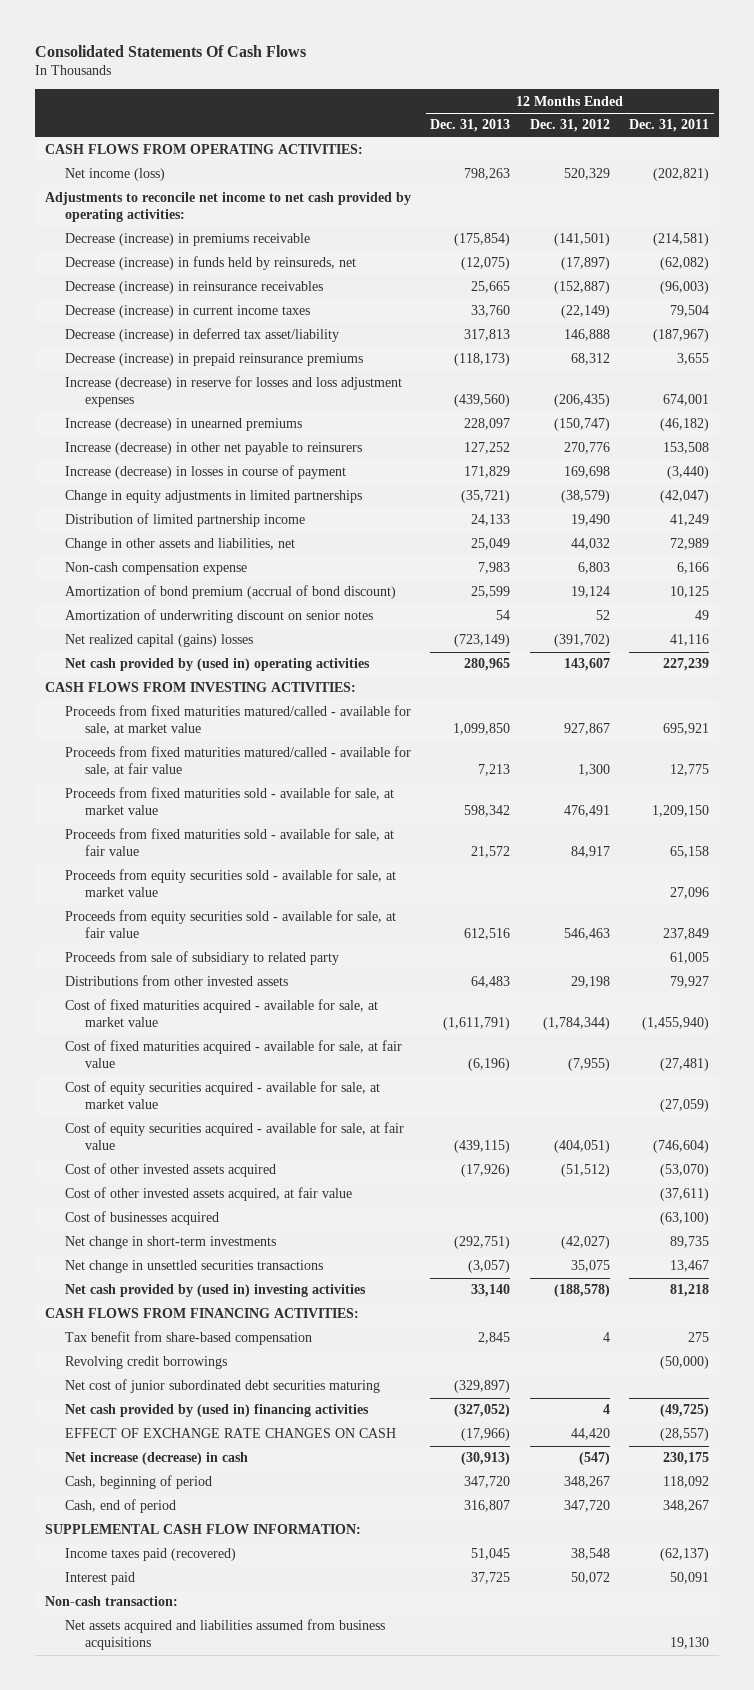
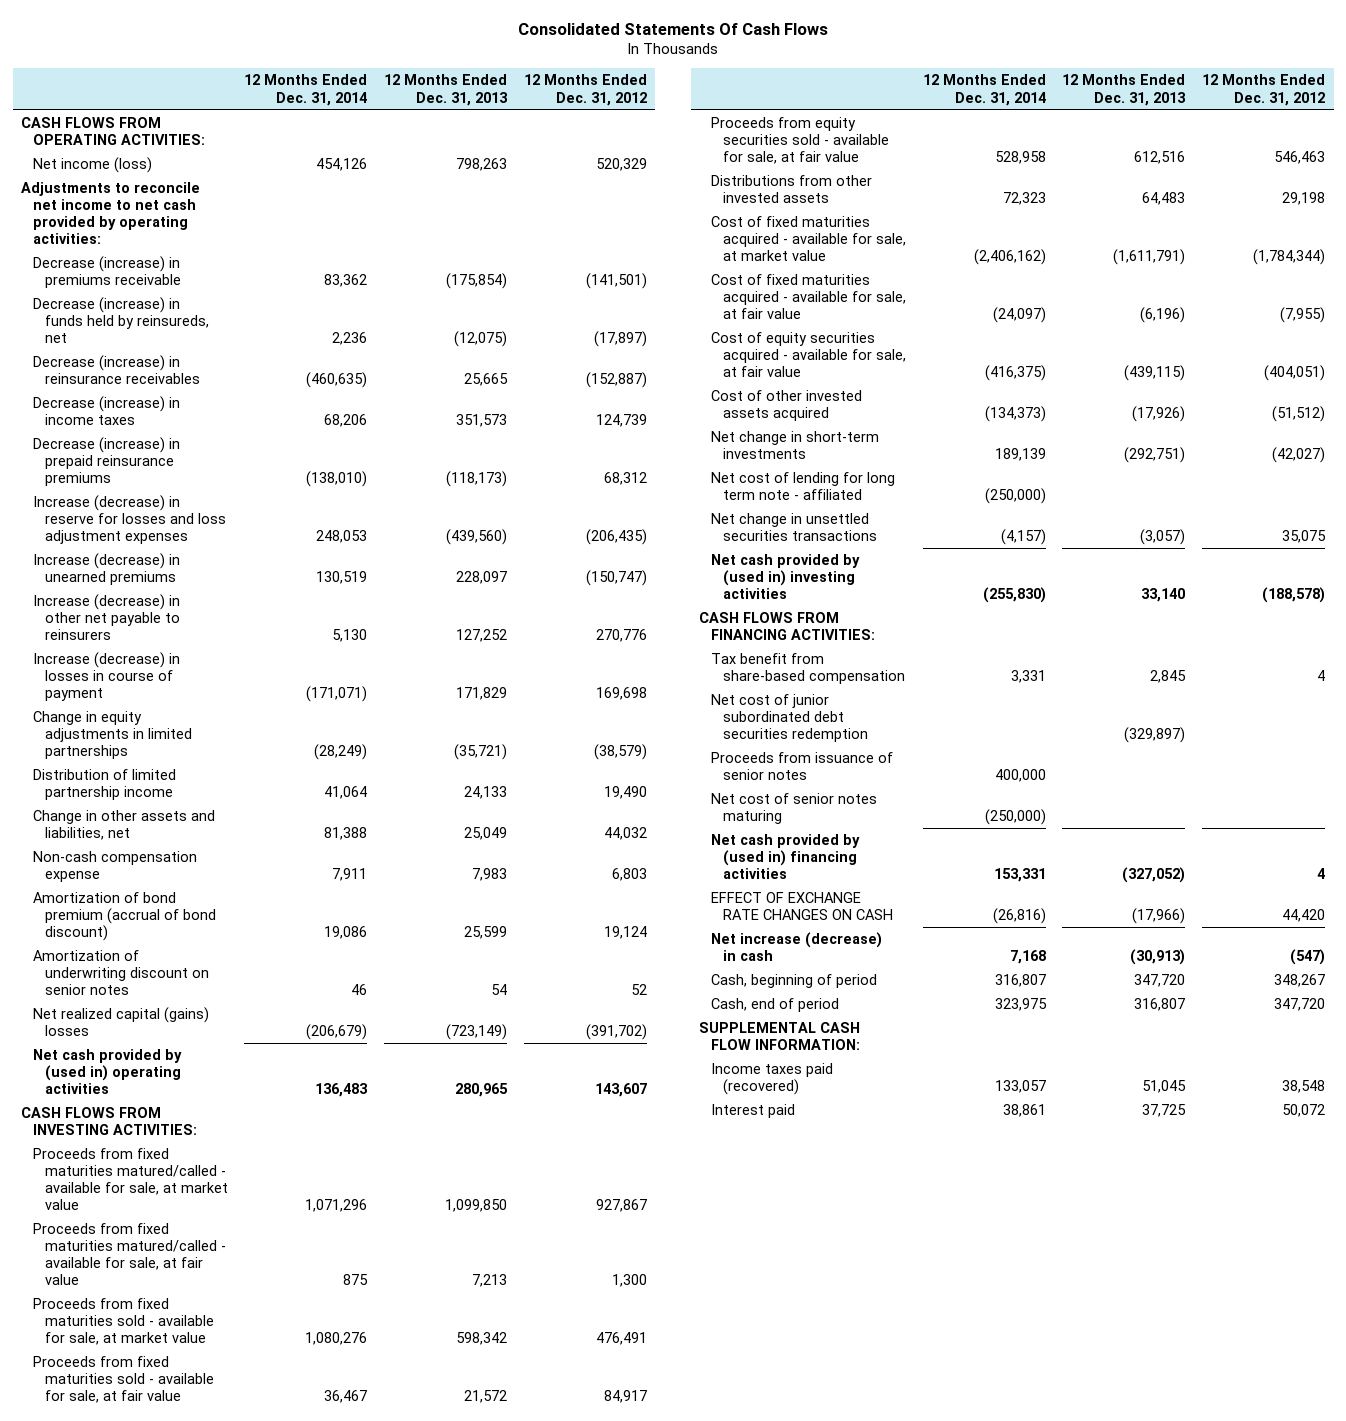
[629,119,710,133] Dec. 31, 2011 -> none
none -> [244,74,368,106] 12 Months Ended Dec. 31, 2014
[65,328,340,343] Decrease (increase) in deferred tax asset/liability -> none
[65,305,311,319] Decrease (increase) in current income taxes -> [32,396,180,426] Decrease (increase) in income taxes
[471,305,511,318] 33,760 -> [456,414,508,428] 351,573
[560,305,610,319] (22,149) -> [595,414,647,428] 124,739
[65,869,397,898] Proceeds from equity securities sold - available for sale, at market value -> none
[65,951,340,966] Proceeds from sale of subsidiary to related party -> none
[65,1081,381,1110] Cost of equity securities acquired - available for sale, at market value -> none
[65,1187,353,1202] Cost of other invested assets acquired, at fair value -> none
[65,1211,220,1226] Cost of businesses acquired -> none
none -> [711,472,896,501] Net cost of lending for long term note - affiliated
[65,1356,228,1370] Revolving credit borrowings -> none
[65,1379,381,1394] Net cost of junior subordinated debt securities maturing -> [711,694,869,743] Net cost of junior subordinated debt securities redemption
none -> [711,752,894,781] Proceeds from issuance of senior notes
none -> [711,793,878,825] Net cost of senior notes maturing
[44,1596,178,1607] Non-cash transaction: -> none
[65,1619,386,1651] Net assets acquired and liabilities assumed from business acquisitions -> none

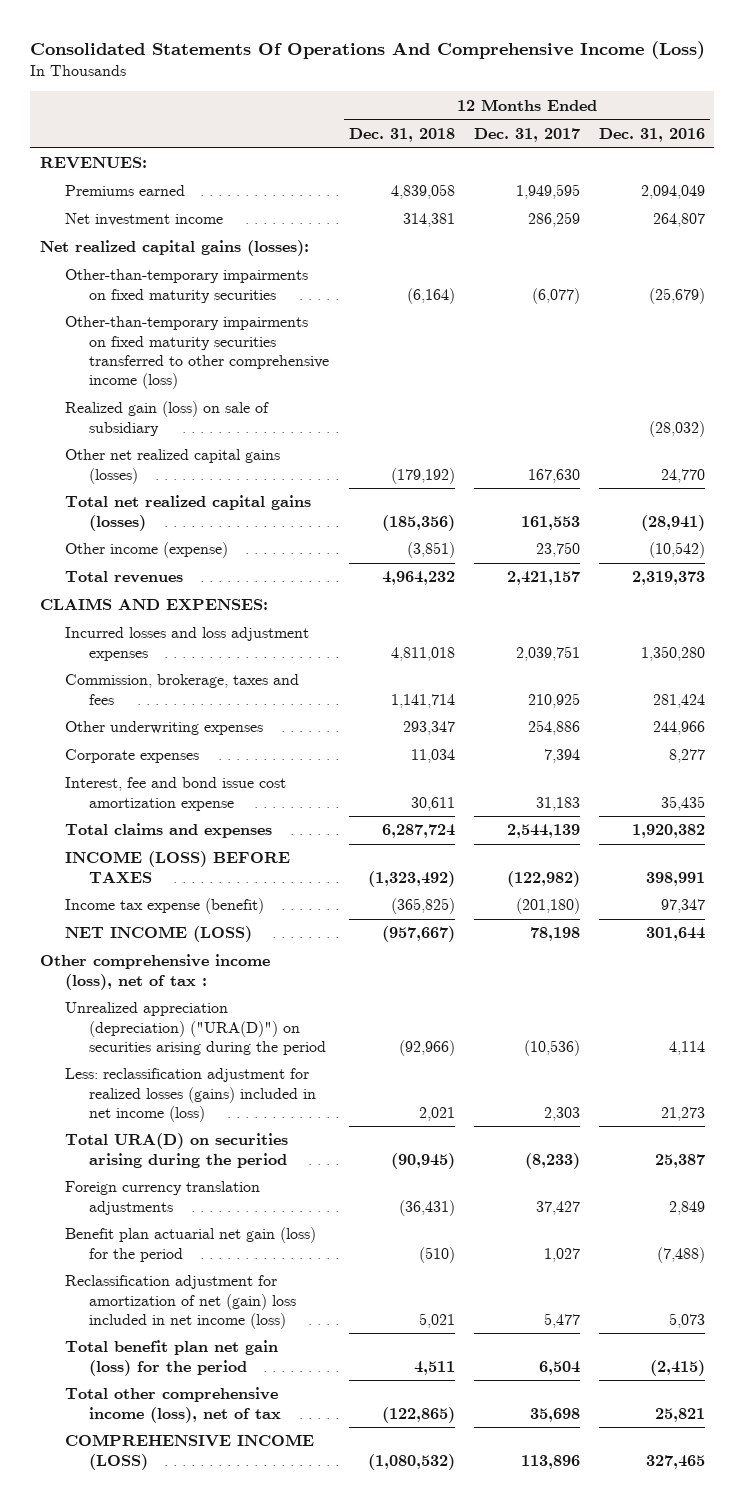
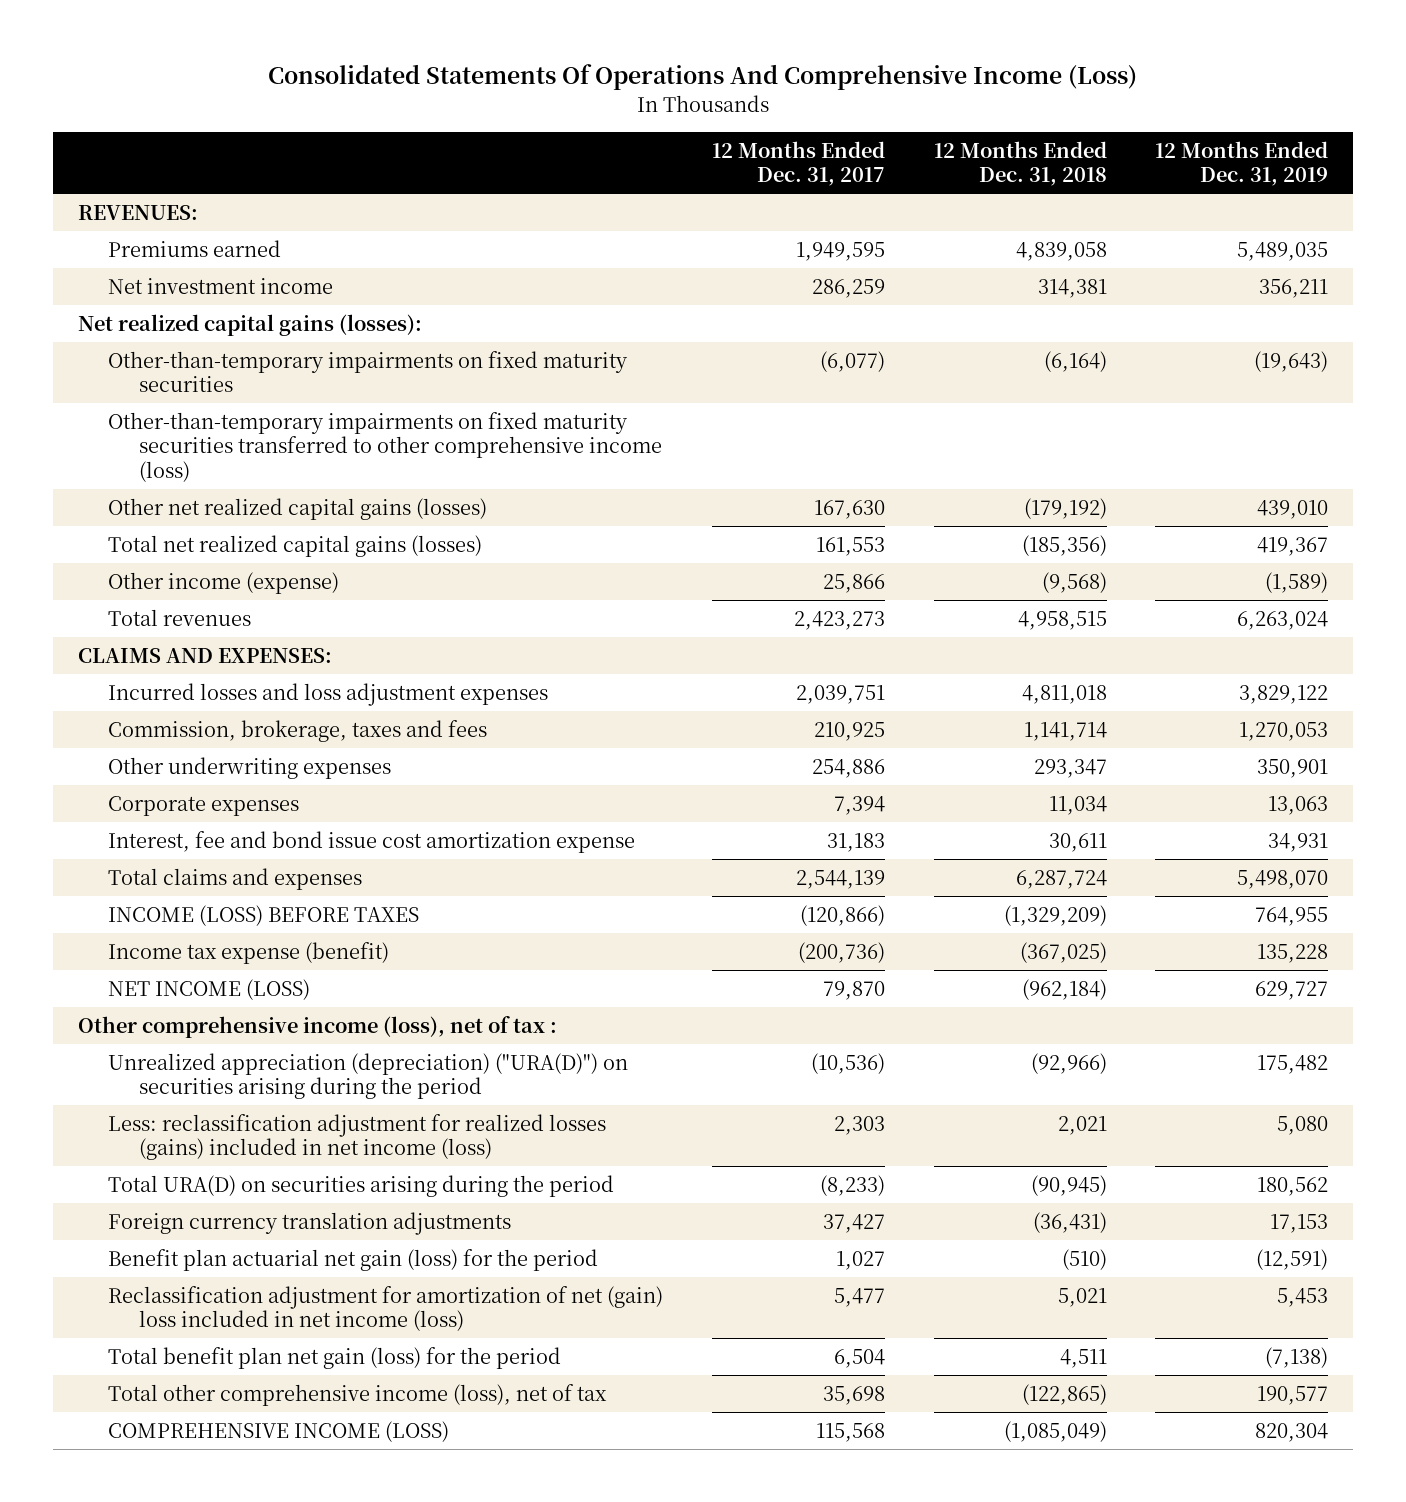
[598,127,705,142] Dec. 31, 2016 -> none
none -> [1155,140,1329,186] 12 Months Ended Dec. 31, 2019
[64,401,269,436] Realized gain (loss) on sale of subsidiary -> none
[406,542,455,559] (3,851) -> [1041,571,1107,593] (9,568)
[535,542,580,558] 23,750 -> [823,573,886,593] 25,866
[381,571,455,586] 4,964,232 -> [1017,610,1107,630] 4,958,515
[506,571,580,586] 2,421,157 -> [794,610,886,630] 2,423,273
[367,870,455,887] (1,323,492) -> [1003,904,1107,926] (1,329,209)
[506,870,580,887] (122,982) -> [800,904,886,926] (120,866)
[390,898,455,915] (365,825) -> [1019,941,1107,963] (367,025)
[515,898,580,915] (201,180) -> [798,941,886,963] (200,736)
[381,926,455,943] (957,667) -> [1021,978,1107,1000] (962,184)
[529,927,580,942] 78,198 -> [823,980,886,1000] 79,870
[367,1453,455,1470] (1,080,532) -> [1003,1420,1107,1442] (1,085,049)
[520,1454,580,1469] 113,896 -> [816,1422,886,1442] 115,568

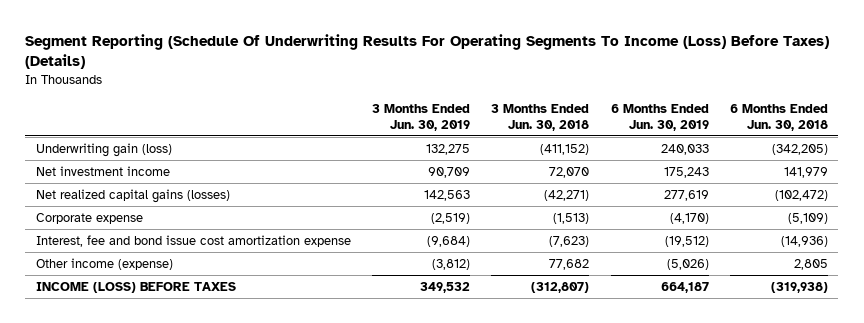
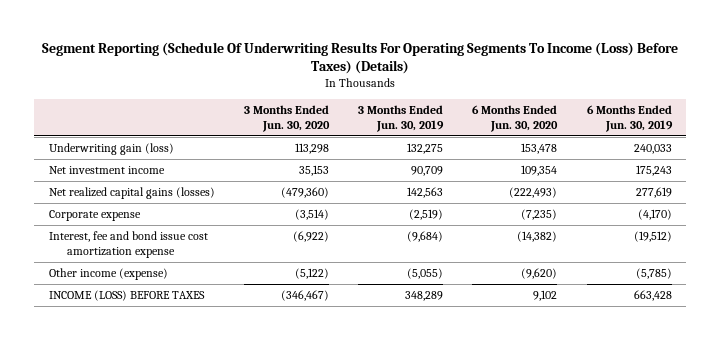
[491,104,590,131] 3 Months Ended Jun. 30, 2018 -> none
[729,104,828,131] 6 Months Ended Jun. 30, 2018 -> none
none -> [244,105,331,132] 3 Months Ended Jun. 30, 2020
none -> [472,105,559,132] 6 Months Ended Jun. 30, 2020
[432,258,471,270] (3,812) -> [407,268,444,280] (5,055)
[666,258,709,270] (5,026) -> [635,268,672,280] (5,785)
[420,281,471,293] 349,532 -> [405,291,444,302] 348,289
[660,281,709,293] 664,187 -> [633,290,672,302] 663,428

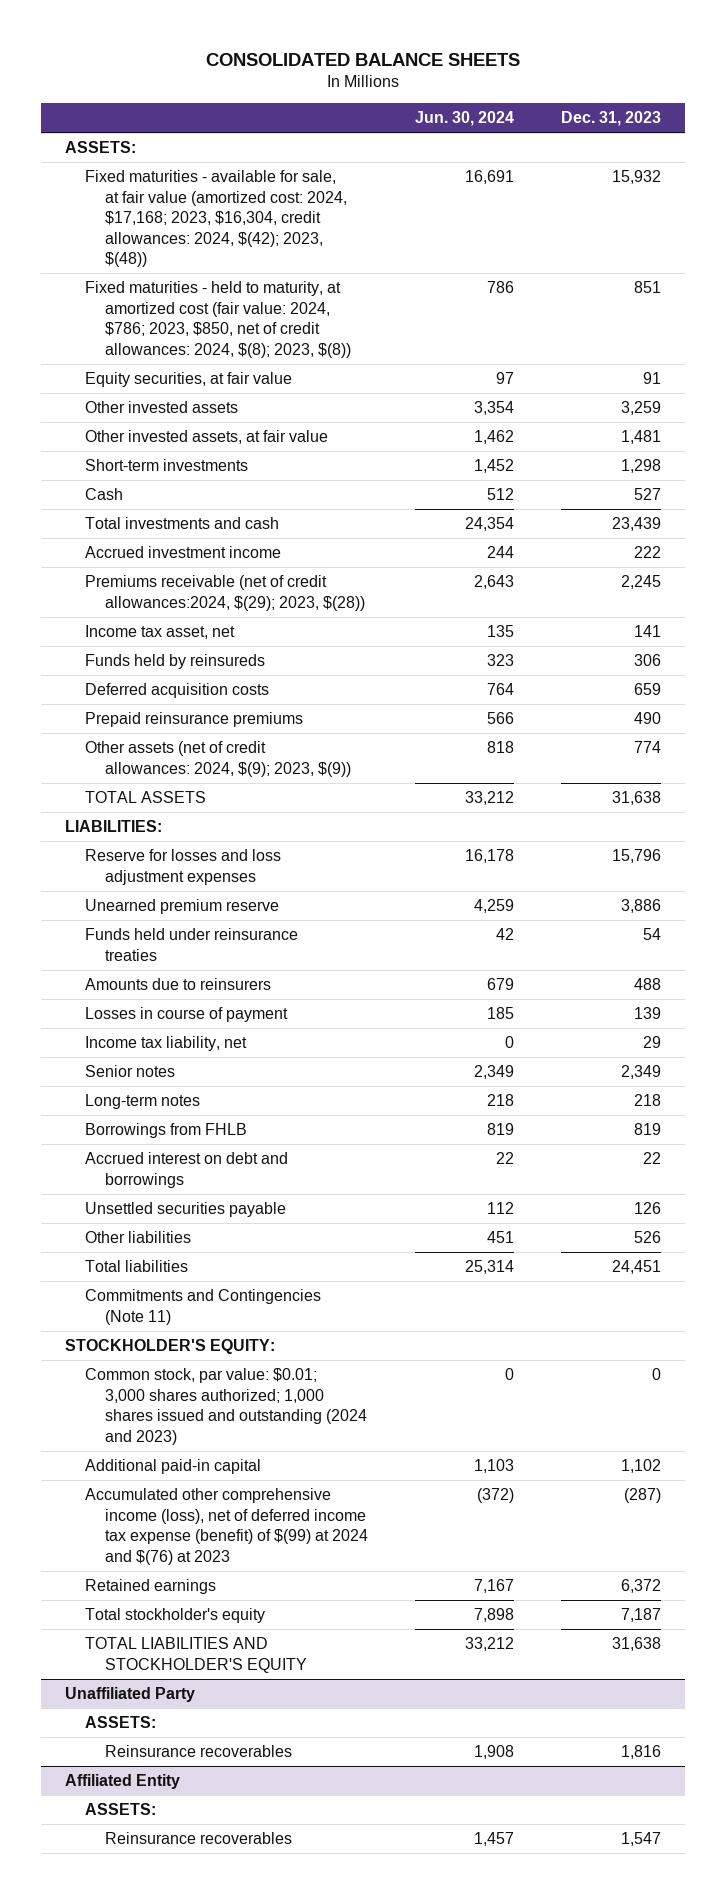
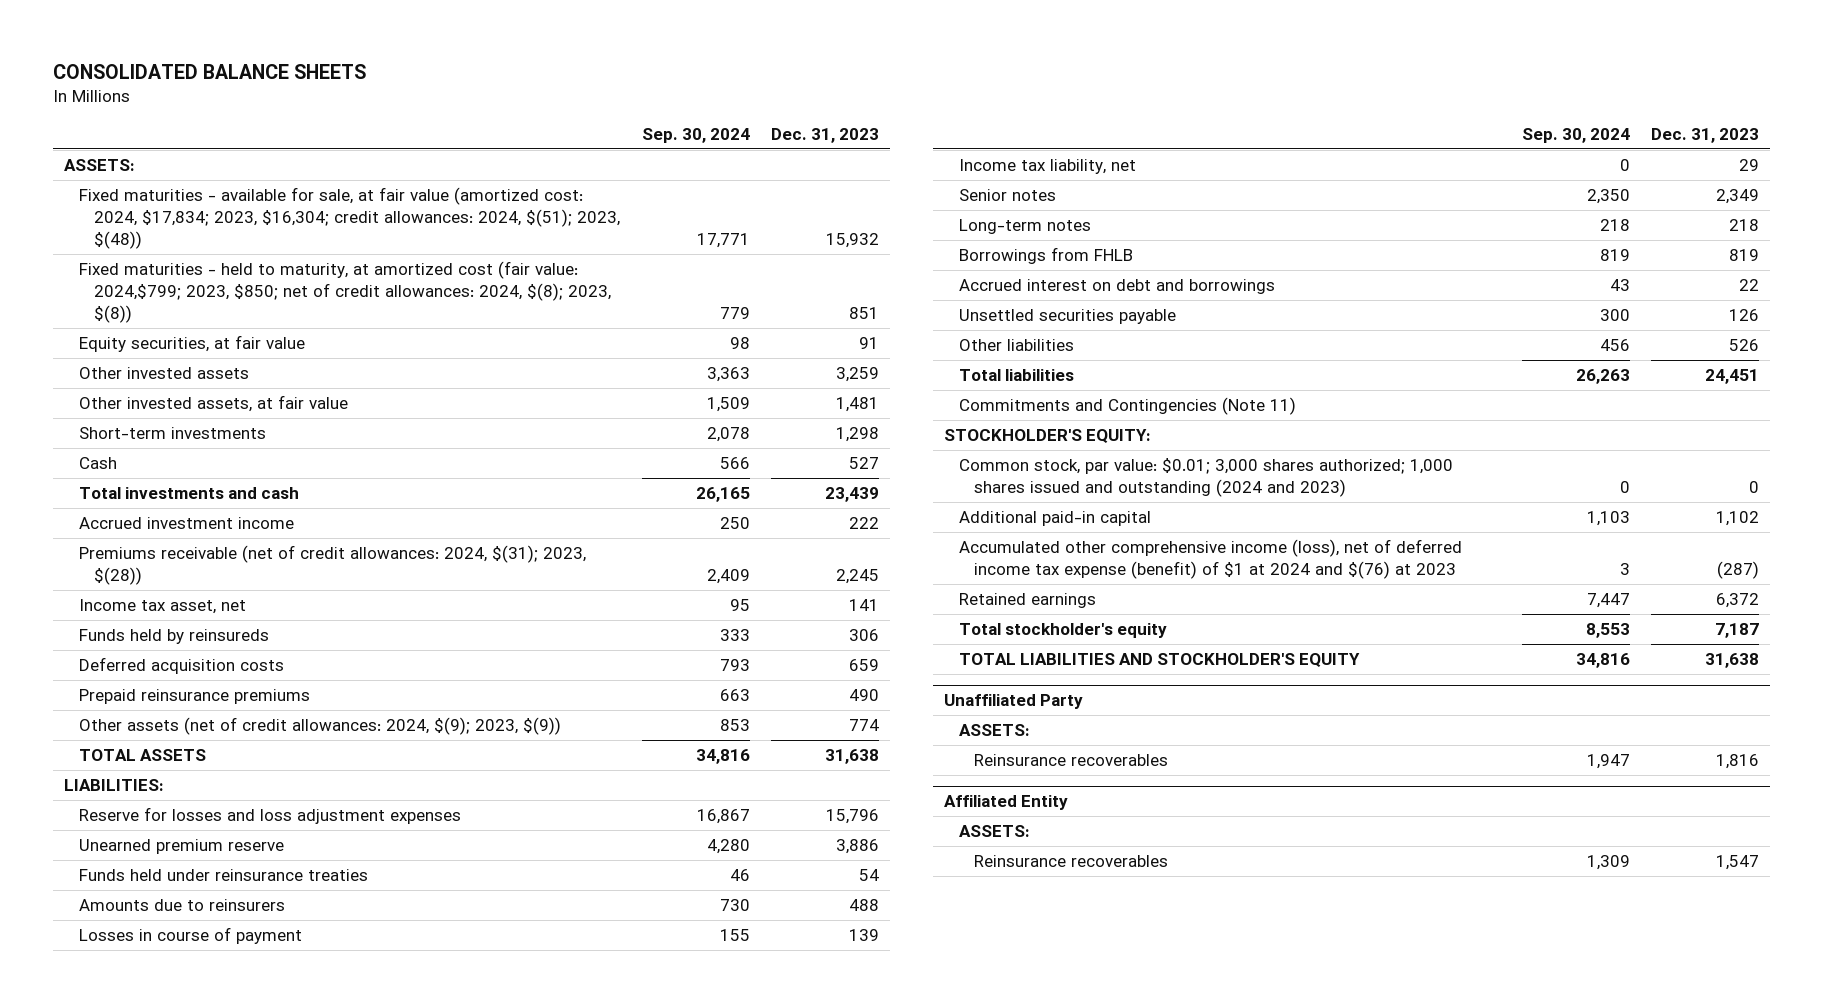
[415,111,515,127] Jun. 30, 2024 -> none
none -> [641,128,750,144] Sep. 30, 2024
[84,169,348,268] Fixed maturities - available for sale, at fair value (amortized cost: 2024, $17,168; 2023, $16,304, credit allowances: 2024, $(42); 2023, $(48)) -> [78,186,620,249] Fixed maturities - available for sale, at fair value (amortized cost: 2024, $17,834; 2023, $16,304; credit allowances: 2024, $(51); 2023, $(48))
[84,280,352,358] Fixed maturities - held to maturity, at amortized cost (fair value: 2024, $786; 2023, $850, net of credit allowances: 2024, $(8); 2023, $(8)) -> [78,260,611,323] Fixed maturities - held to maturity, at amortized cost (fair value: 2024,$799; 2023, $850; net of credit allowances: 2024, $(8); 2023, $(8))
[84,574,366,611] Premiums receivable (net of credit allowances:2024, $(29); 2023, $(28)) -> [78,544,586,585] Premiums receivable (net of credit allowances: 2024, $(31); 2023, $(28))
[84,1487,369,1565] Accumulated other comprehensive income (loss), net of deferred income tax expense (benefit) of $(99) at 2024 and $(76) at 2023 -> [958,538,1462,579] Accumulated other comprehensive income (loss), net of deferred income tax expense (benefit) of $1 at 2024 and $(76) at 2023

